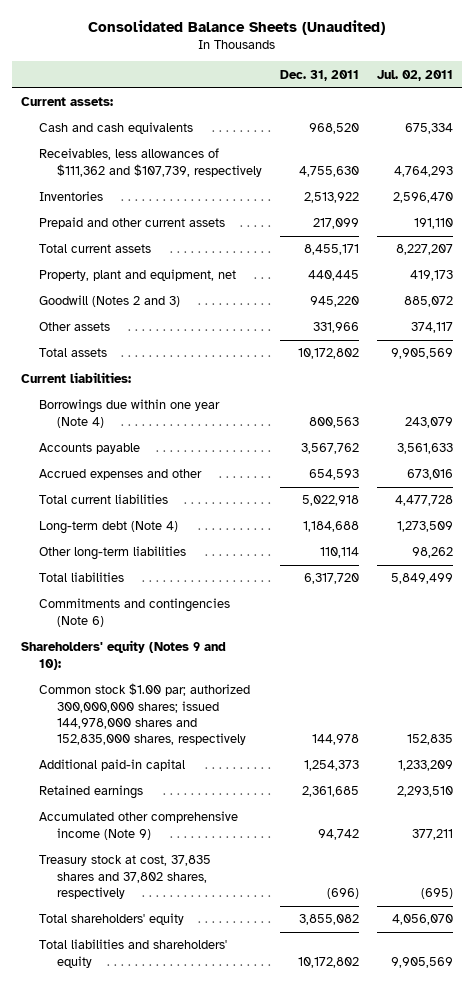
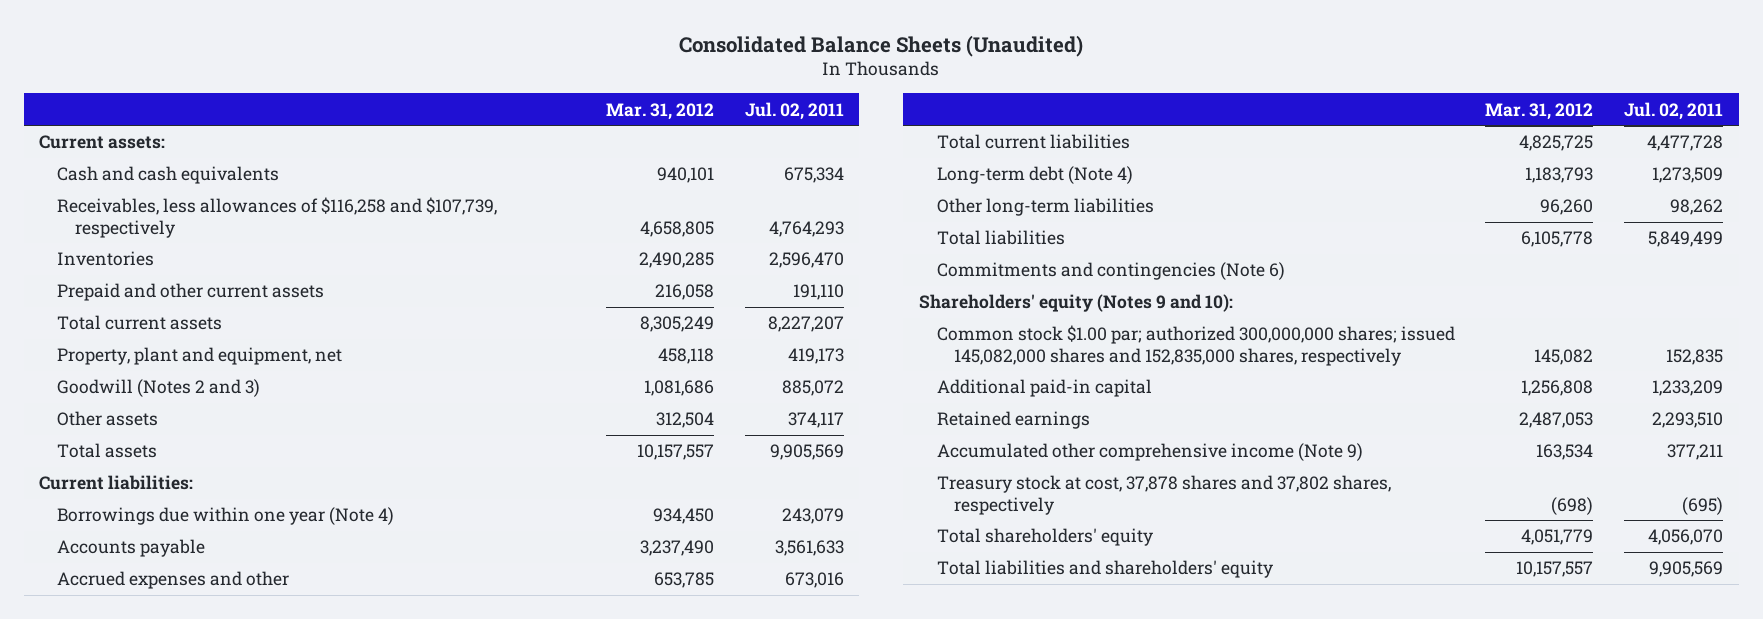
[279,69,359,81] Dec. 31, 2011 -> none
none -> [606,102,715,120] Mar. 31, 2012
[38,148,262,177] Receivables, less allowances of $111,362 and $107,739, respectively -> [57,197,498,238] Receivables, less allowances of $116,258 and $107,739, respectively
[38,683,250,746] Common stock $1.00 par; authorized 300,000,000 shares; issued 144,978,000 shares and 152,835,000 shares, respectively -> [936,325,1455,366] Common stock $1.00 par; authorized 300,000,000 shares; issued 145,082,000 shares and 152,835,000 shares, respectively
[38,855,211,899] Treasury stock at cost, 37,835 shares and 37,802 shares, respectively -> [936,475,1391,515] Treasury stock at cost, 37,878 shares and 37,802 shares, respectively

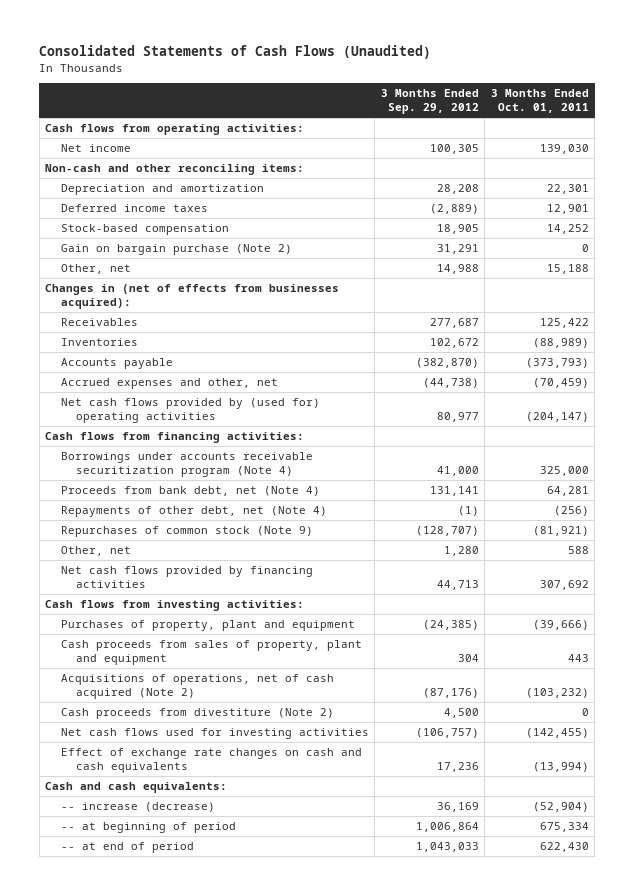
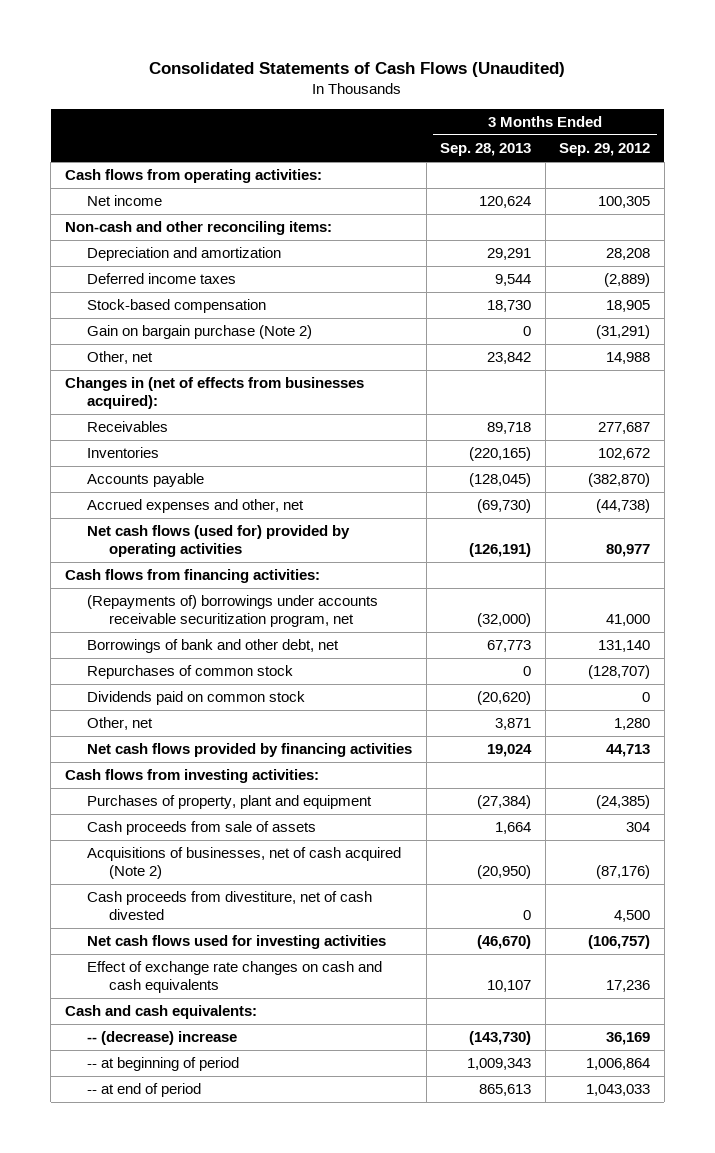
[490,88,589,114] 3 Months Ended Oct. 01, 2011 -> none
none -> [440,143,532,157] Sep. 28, 2013
[436,243,479,254] 31,291 -> [596,325,651,340] (31,291)
[60,397,320,424] Net cash flows provided by (used for) operating activities -> [86,525,350,557] Net cash flows (used for) provided by operating activities
[60,485,320,496] Proceeds from bank debt, net (Note 4) -> none
[60,505,327,517] Repayments of other debt, net (Note 4) -> none
[60,451,313,478] Borrowings under accounts receivable securitization program (Note 4) -> [86,595,378,627] (Repayments of) borrowings under accounts receivable securitization program, net
none -> [86,639,339,654] Borrowings of bank and other debt, net
[60,525,313,537] Repurchases of common stock (Note 9) -> [86,665,293,680] Repurchases of common stock
none -> [86,691,305,706] Dividends paid on common stock
[60,639,362,666] Cash proceeds from sales of property, plant and equipment -> [86,821,316,836] Cash proceeds from sale of assets
[60,673,334,700] Acquisitions of operations, net of cash acquired (Note 2) -> [86,847,401,879] Acquisitions of businesses, net of cash acquired (Note 2)
[60,707,334,719] Cash proceeds from divestiture (Note 2) -> [86,891,372,920] Cash proceeds from divestiture, net of cash divested
[60,801,215,812] -- increase (decrease) -> [86,1031,237,1046] -- (decrease) increase

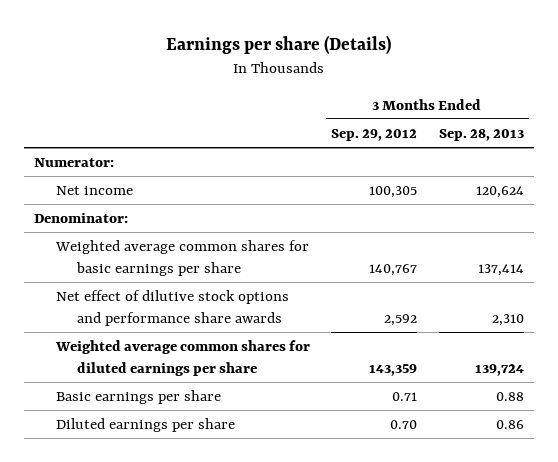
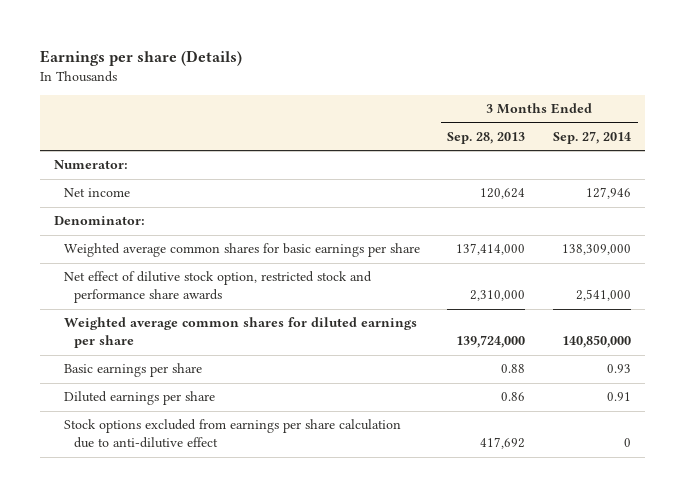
[331,128,418,141] Sep. 29, 2012 -> none
none -> [553,131,632,145] Sep. 27, 2014
[477,263,524,276] 137,414 -> [456,243,526,256] 137,414,000
[55,290,289,326] Net effect of dilutive stock options and performance share awards -> [63,271,372,304] Net effect of dilutive stock option, restricted stock and performance share awards
[491,313,524,326] 2,310 -> [470,290,526,302] 2,310,000
[474,363,524,376] 139,724 -> [456,335,526,349] 139,724,000
none -> [63,419,401,449] Stock options excluded from earnings per share calculation due to anti-dilutive effect

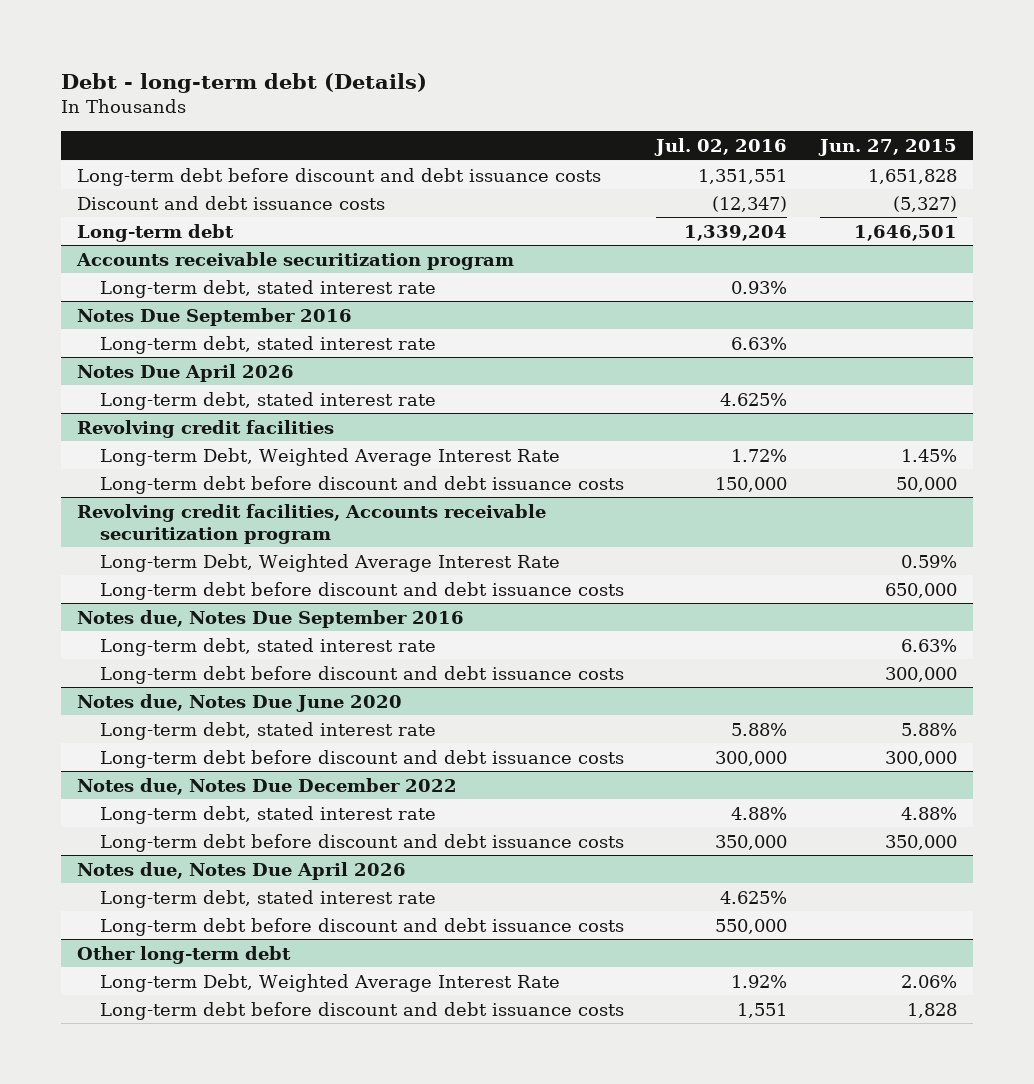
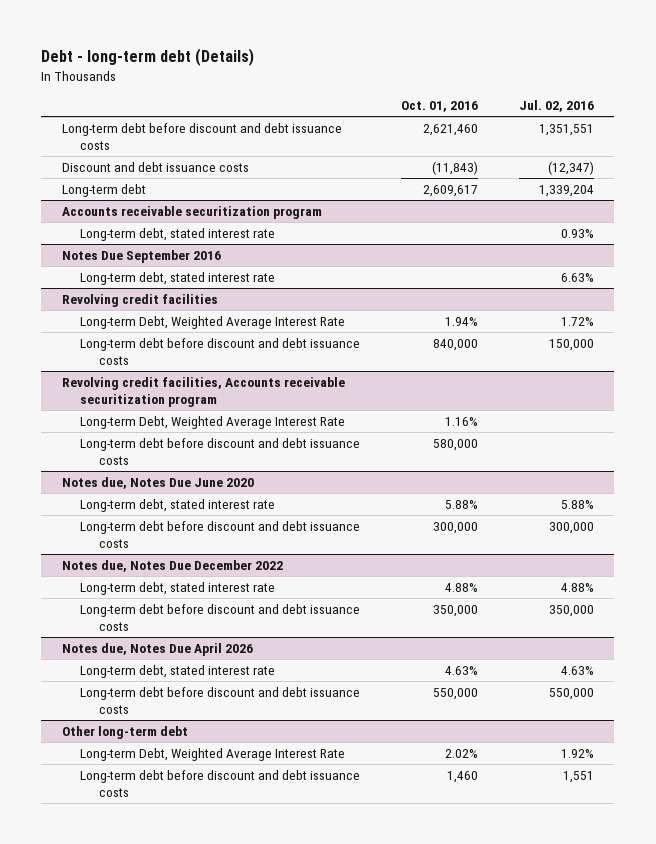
[817,138,957,156] Jun. 27, 2015 -> none
none -> [401,101,479,113] Oct. 01, 2016
[77,363,295,382] Notes Due April 2026 -> none
[99,391,436,410] Long-term debt, stated interest rate -> none
[77,609,465,628] Notes due, Notes Due September 2016 -> none
[99,637,436,656] Long-term debt, stated interest rate -> none
[99,665,624,684] Long-term debt before discount and debt issuance costs -> none
[720,890,788,904] 4.625% -> [560,665,594,675] 4.63%

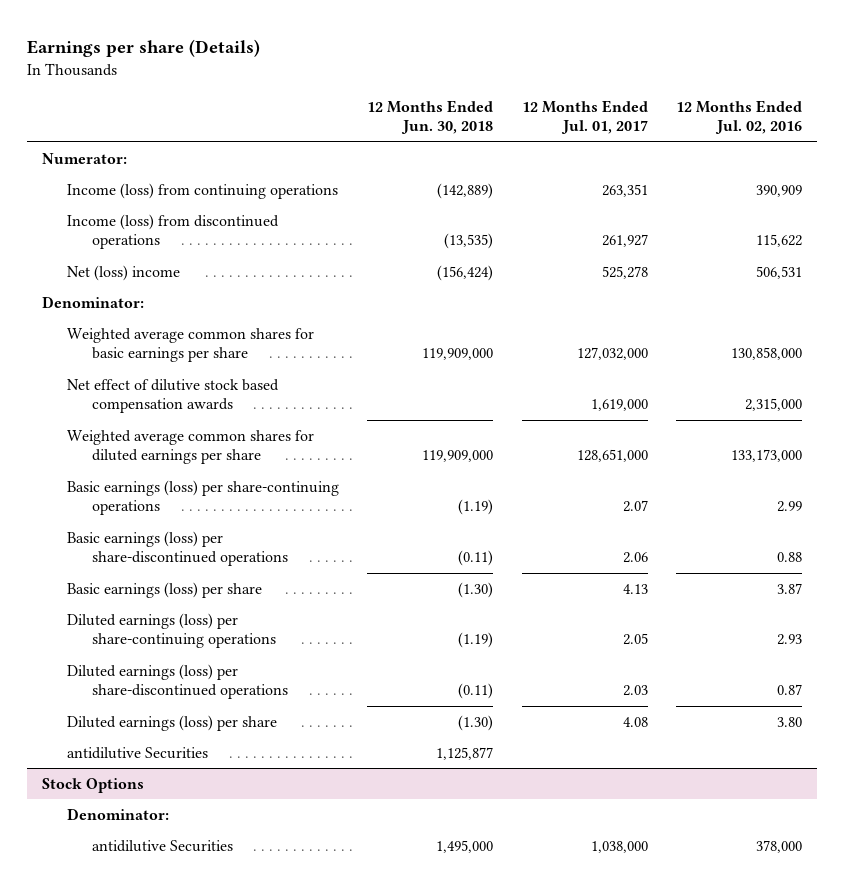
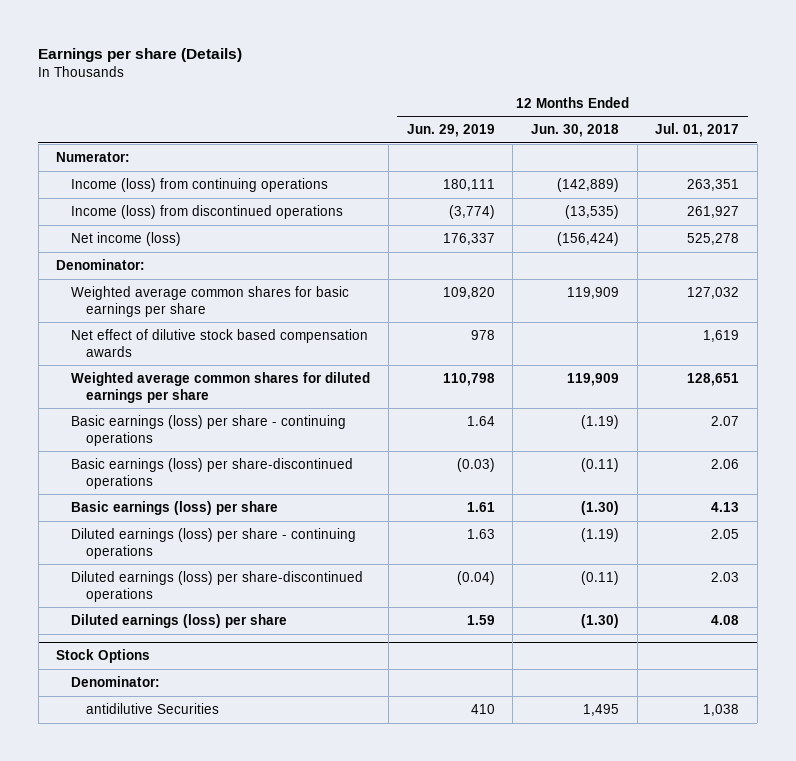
[676,99,803,135] 12 Months Ended Jul. 02, 2016 -> none
none -> [406,124,495,138] Jun. 29, 2019
[66,264,180,281] Net (loss) income -> [71,231,182,246] Net income (loss)
[422,348,494,361] 119,909,000 -> [566,286,619,299] 119,909
[576,347,648,361] 127,032,000 -> [687,286,740,299] 127,032
[590,399,648,412] 1,619,000 -> [703,329,740,342] 1,619
[422,450,494,463] 119,909,000 -> [566,372,619,386] 119,909
[576,449,648,463] 128,651,000 -> [687,372,740,386] 128,651
[66,479,339,516] Basic earnings (loss) per share-continuing operations -> [71,414,347,446] Basic earnings (loss) per share - continuing operations
[66,612,276,649] Diluted earnings (loss) per share-continuing operations -> [71,527,357,559] Diluted earnings (loss) per share - continuing operations
[66,746,208,759] antidilutive Securities -> none
[436,839,494,853] 1,495,000 -> [582,703,619,716] 1,495
[590,840,648,853] 1,038,000 -> [703,703,740,716] 1,038

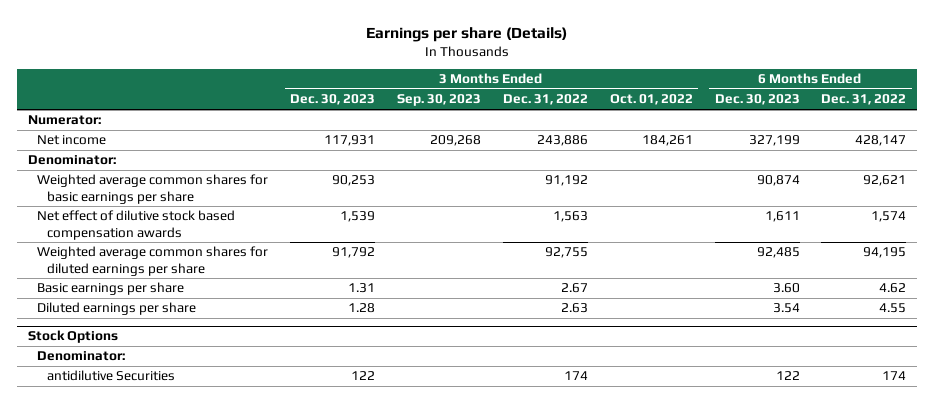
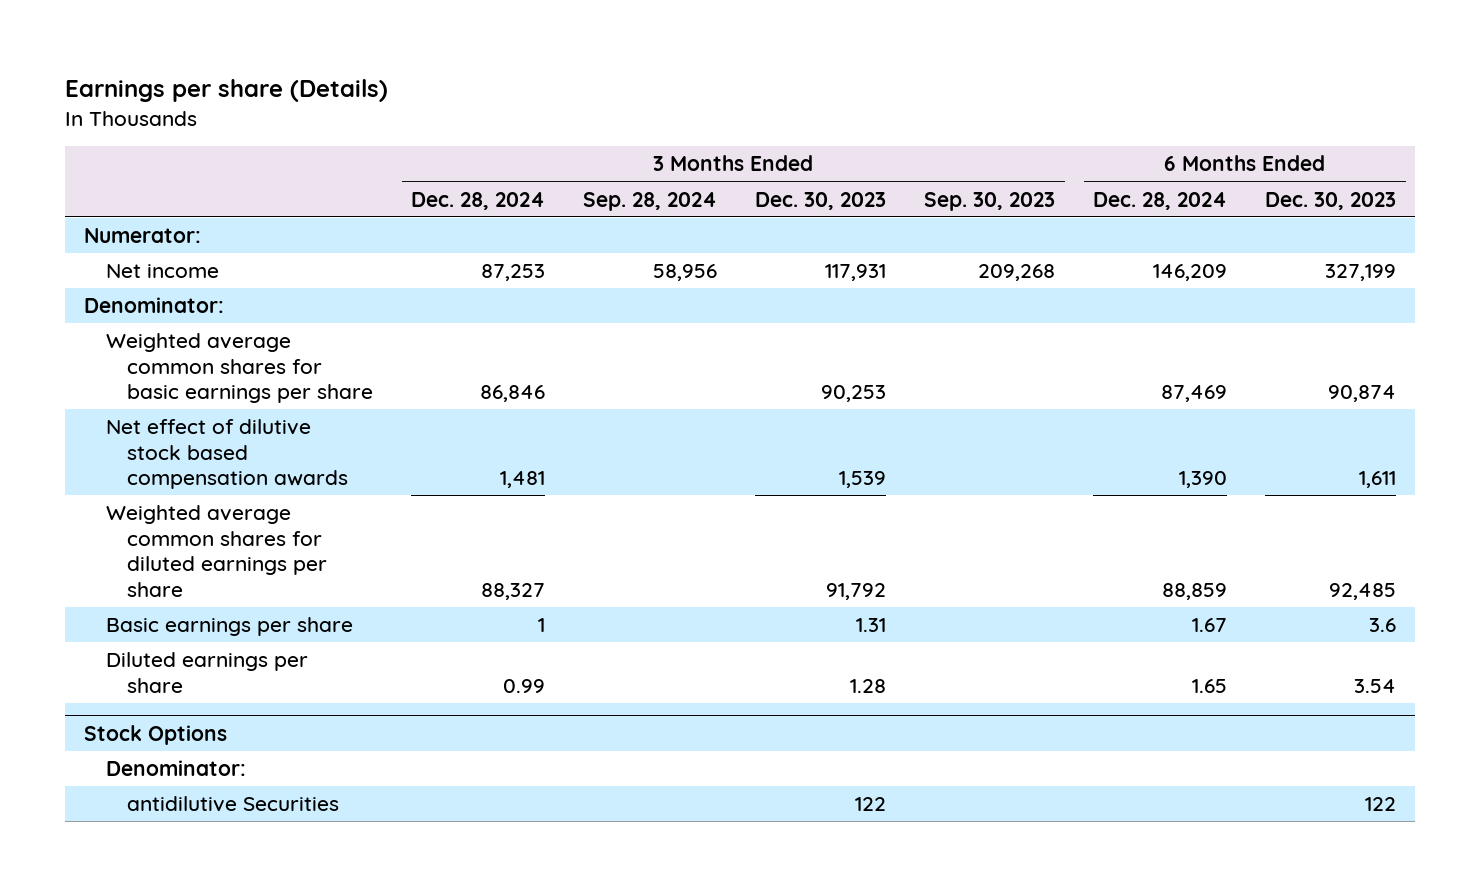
[502,94,588,106] Dec. 31, 2022 -> none
[609,94,693,106] Oct. 01, 2022 -> none
[821,94,907,106] Dec. 31, 2022 -> none
none -> [411,191,546,210] Dec. 28, 2024
none -> [583,191,718,211] Sep. 28, 2024
none -> [1093,191,1228,210] Dec. 28, 2024
[772,283,800,294] 3.60 -> [1369,617,1397,632] 3.6

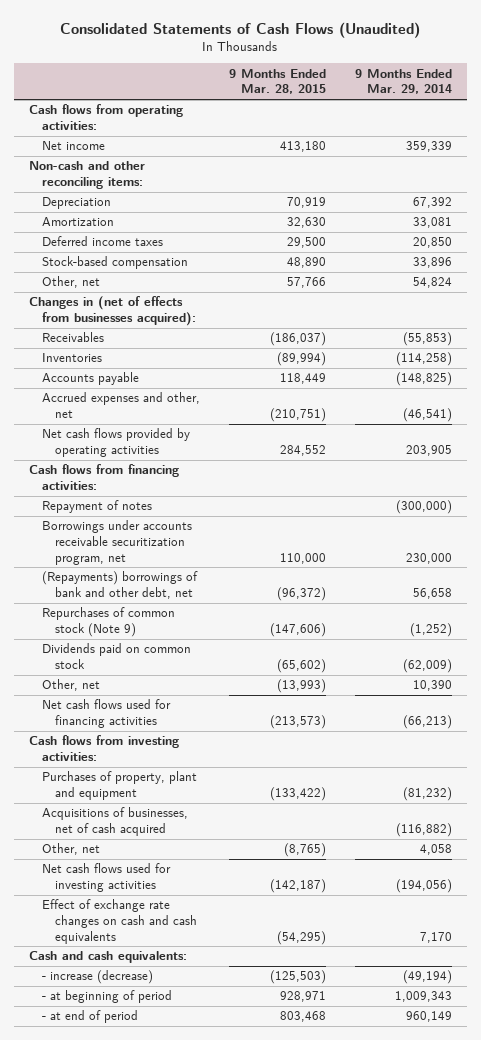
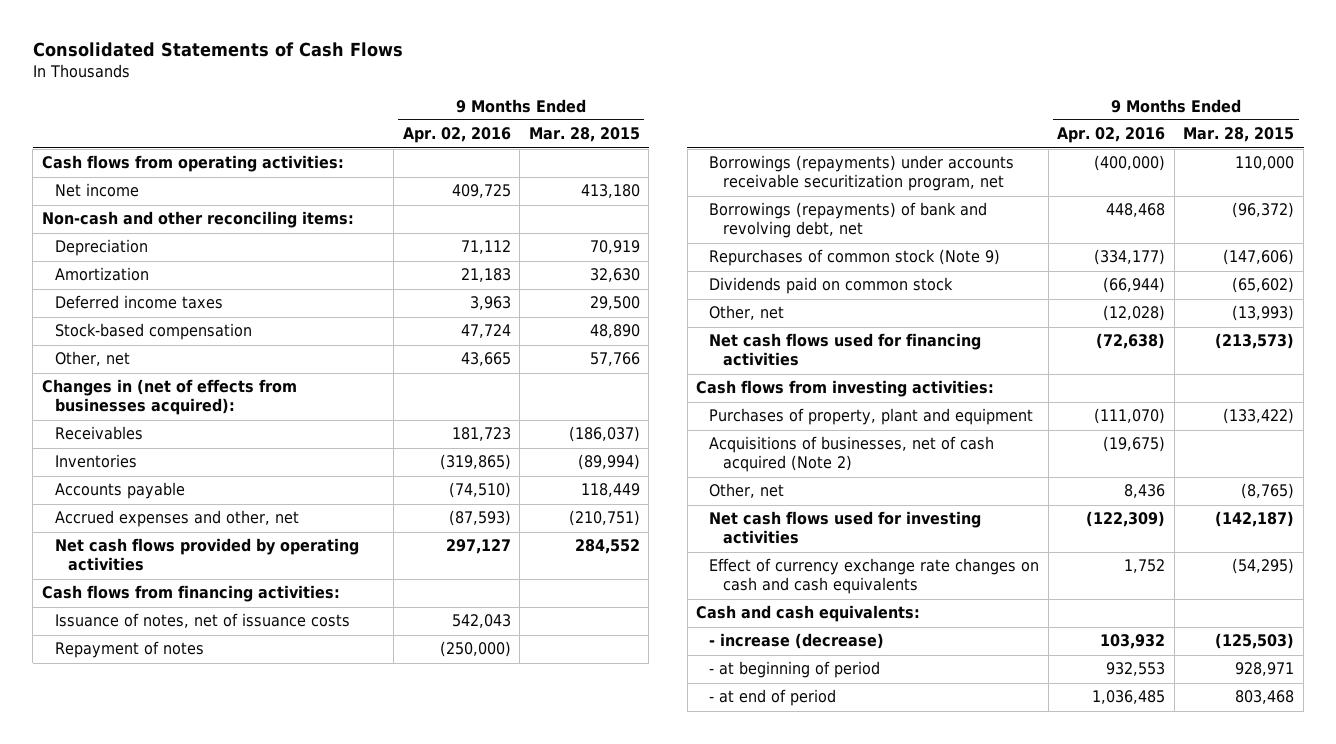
[60,21,421,38] Consolidated Statements of Cash Flows (Unaudited) -> [32,42,403,58] Consolidated Statements of Cash Flows
[355,68,453,95] 9 Months Ended Mar. 29, 2014 -> none
none -> [402,127,511,144] Apr. 02, 2016
none -> [54,613,350,629] Issuance of notes, net of issuance costs
[41,520,192,565] Borrowings under accounts receivable securitization program, net -> [709,155,1015,192] Borrowings (repayments) under accounts receivable securitization program, net
[41,571,198,600] (Repayments) borrowings of bank and other debt, net -> [709,202,988,239] Borrowings (repayments) of bank and revolving debt, net
[41,807,188,837] Acquisitions of businesses, net of cash acquired -> [709,436,995,473] Acquisitions of businesses, net of cash acquired (Note 2)
[41,899,198,944] Effect of exchange rate changes on cash and cash equivalents -> [709,558,1040,595] Effect of currency exchange rate changes on cash and cash equivalents

